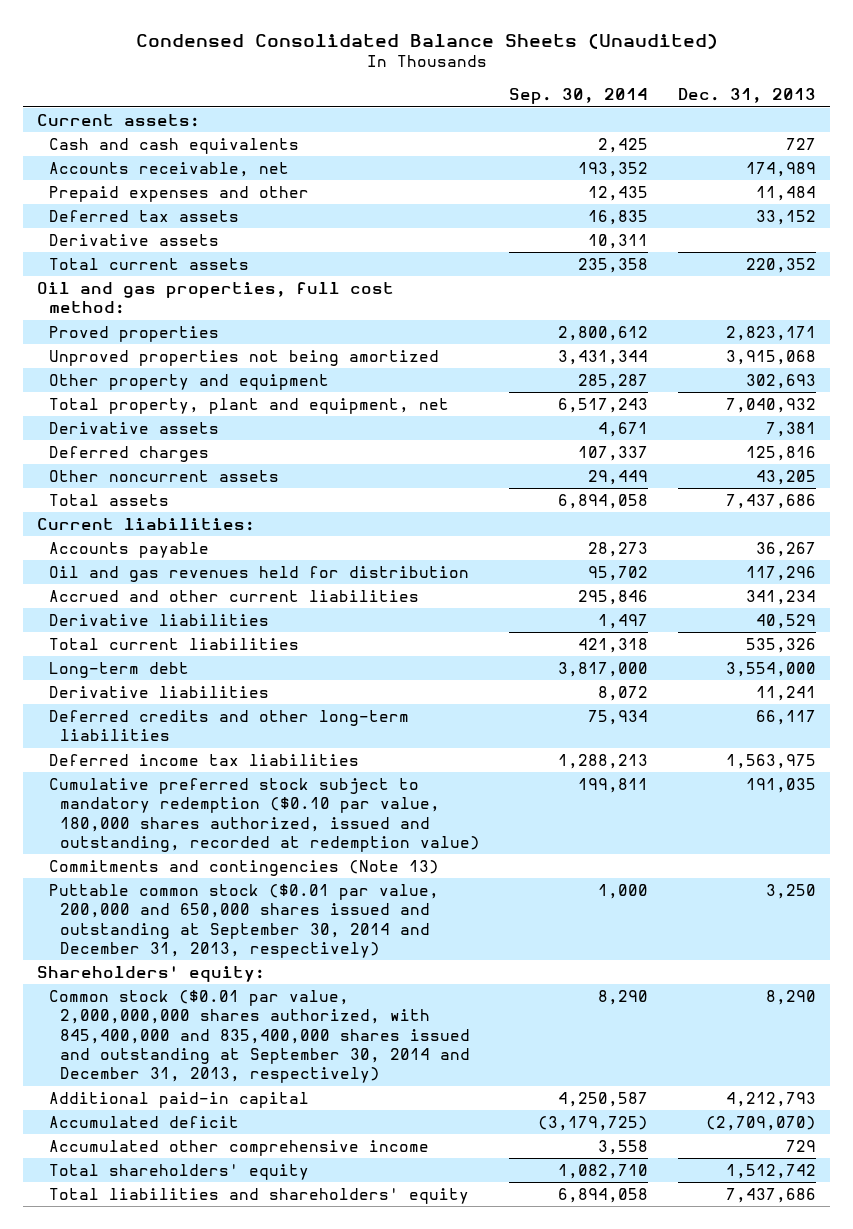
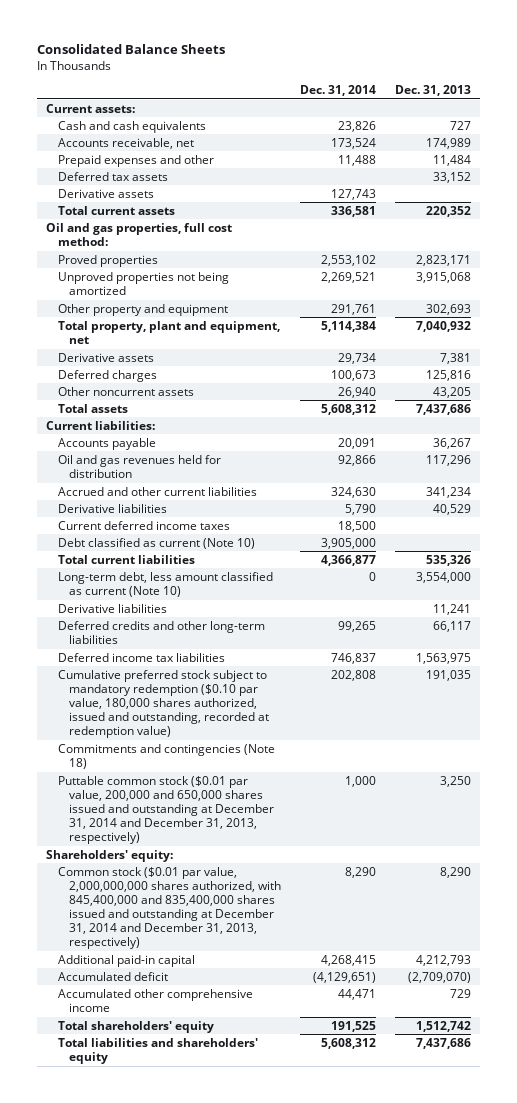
[135,32,718,49] Condensed Consolidated Balance Sheets (Unaudited) -> [36,44,225,55] Consolidated Balance Sheets
[509,88,649,105] Sep. 30, 2014 -> none
none -> [299,84,376,96] Dec. 31, 2014
none -> [57,520,230,530] Current deferred income taxes
none -> [57,537,255,549] Debt classified as current (Note 10)
[48,661,189,678] Long-term debt -> [57,571,273,597] Long-term debt, less amount classified as current (Note 10)
[48,859,439,876] Commitments and contingencies (Note 13) -> [57,743,275,769] Commitments and contingencies (Note 18)
[48,883,439,959] Puttable common stock ($0.01 par value, 200,000 and 650,000 shares issued and outstanding at September 30, 2014 and December 31, 2013, respectively) -> [57,775,275,845] Puttable common stock ($0.01 par value, 200,000 and 650,000 shares issued and outstanding at December 31, 2014 and December 31, 2013, respectively)
[48,989,470,1084] Common stock ($0.01 par value, 2,000,000,000 shares authorized, with 845,400,000 and 835,400,000 shares issued and outstanding at September 30, 2014 and December 31, 2013, respectively) -> [57,866,282,950] Common stock ($0.01 par value, 2,000,000,000 shares authorized, with 845,400,000 and 835,400,000 shares issued and outstanding at December 31, 2014 and December 31, 2013, respectively)

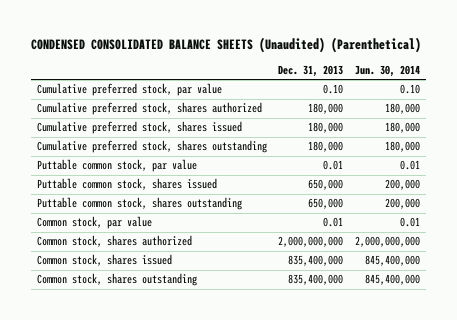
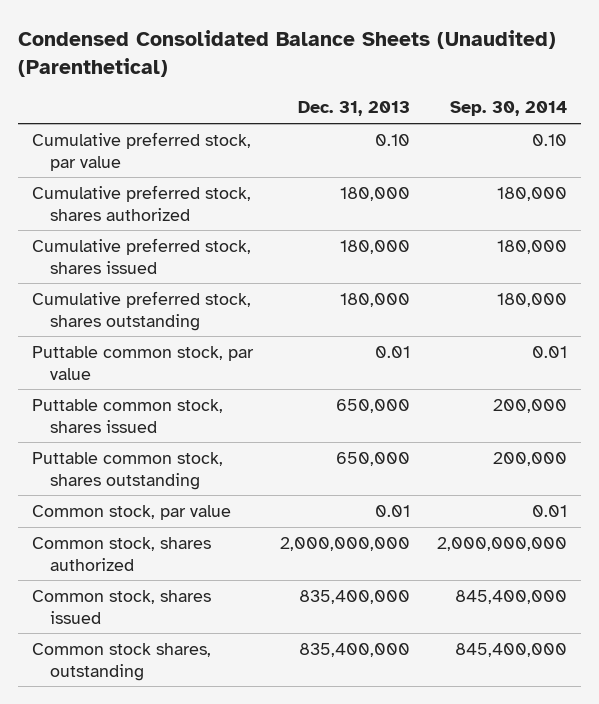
[30,36,421,53] CONDENSED CONSOLIDATED BALANCE SHEETS (Unaudited) (Parenthetical) -> [18,29,557,77] Condensed Consolidated Balance Sheets (Unaudited) (Parenthetical)
[355,64,421,77] Jun. 30, 2014 -> none
none -> [450,101,568,117] Sep. 30, 2014
[36,273,197,287] Common stock, shares outstanding -> [31,642,211,681] Common stock shares, outstanding

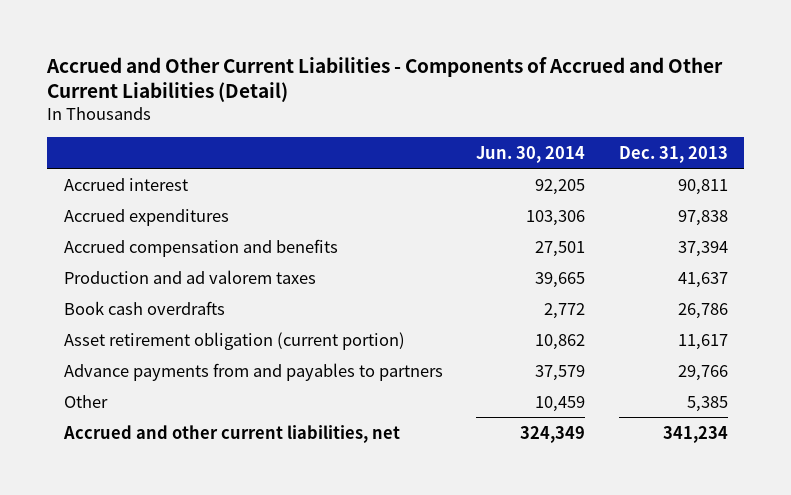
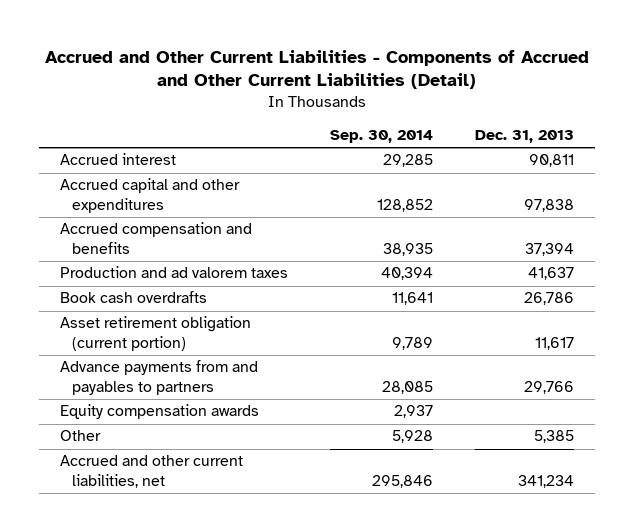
[476,145,586,163] Jun. 30, 2014 -> none
none -> [329,130,433,144] Sep. 30, 2014
[63,208,229,226] Accrued expenditures -> [59,178,240,213] Accrued capital and other expenditures
none -> [59,404,259,420] Equity compensation awards

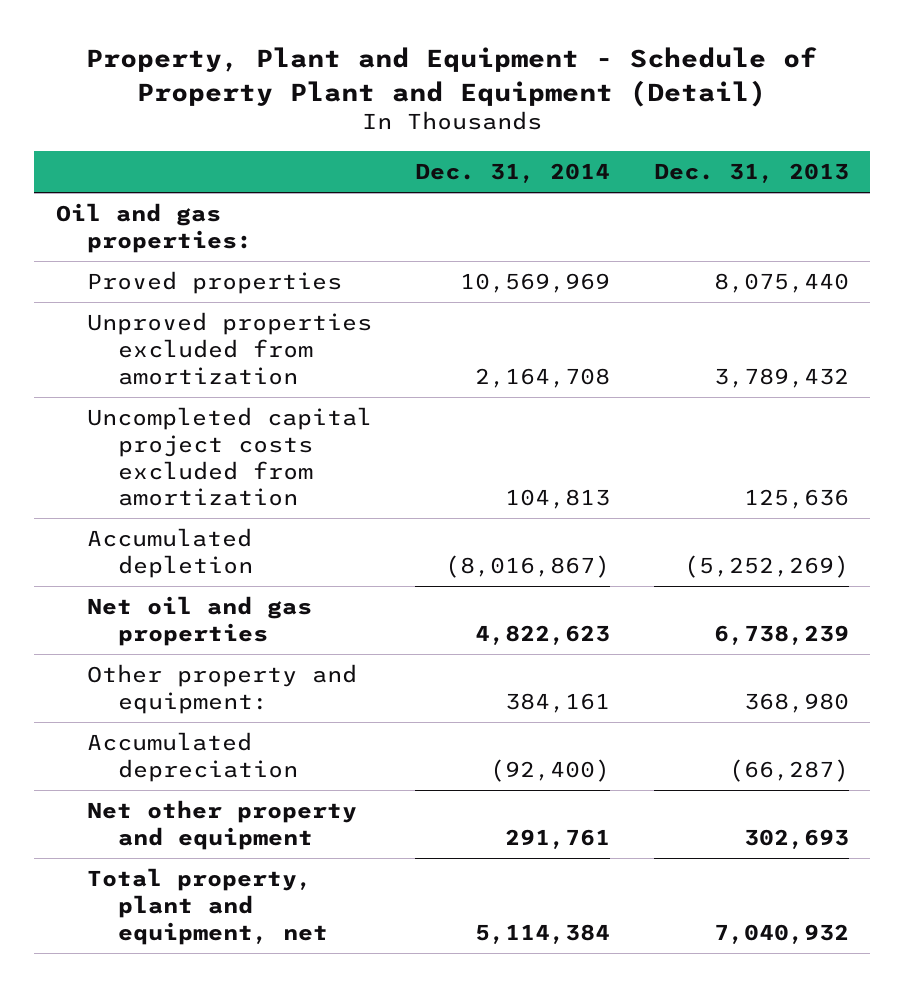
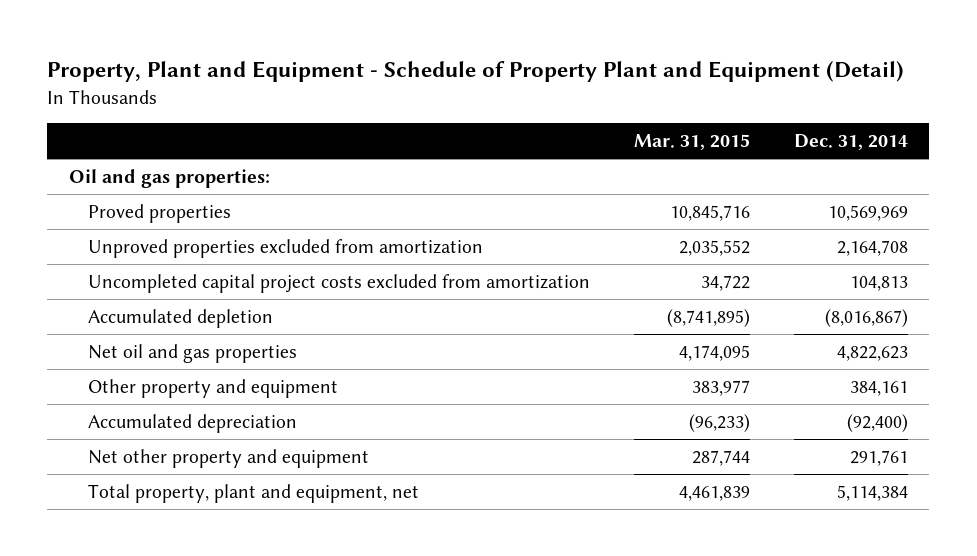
[653,162,849,183] Dec. 31, 2013 -> none
none -> [633,133,750,150] Mar. 31, 2015
[87,664,358,714] Other property and equipment: -> [87,379,338,399] Other property and equipment

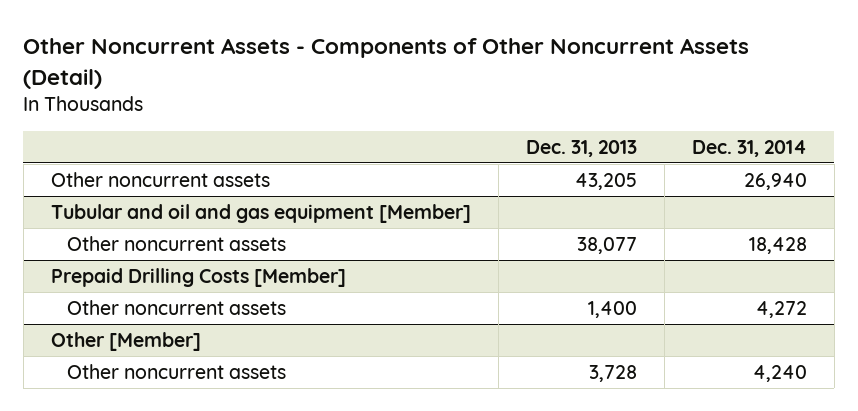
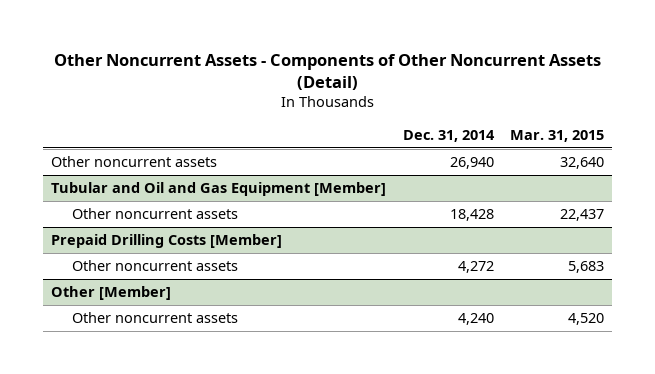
[525,139,637,157] Dec. 31, 2013 -> none
none -> [509,129,604,142] Mar. 31, 2015
[50,203,471,223] Tubular and oil and gas equipment [Member] -> [51,182,387,197] Tubular and Oil and Gas Equipment [Member]

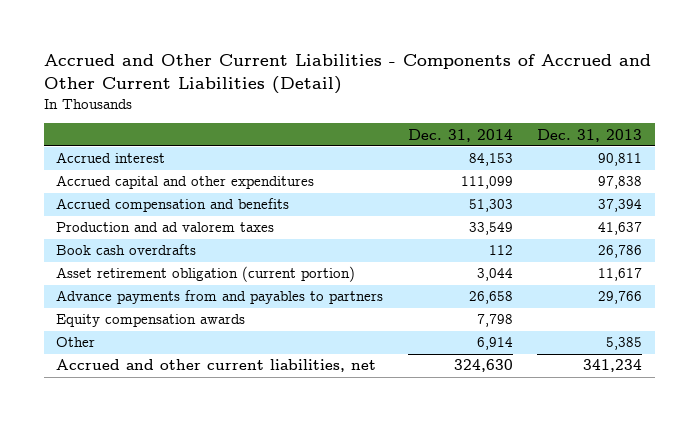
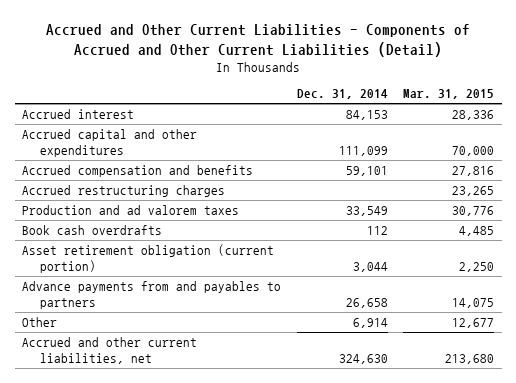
[537,128,643,142] Dec. 31, 2013 -> none
none -> [403,89,495,100] Mar. 31, 2015
[468,199,513,213] 51,303 -> [345,165,388,176] 59,101
none -> [22,184,226,197] Accrued restructuring charges
[55,314,245,328] Equity compensation awards -> none

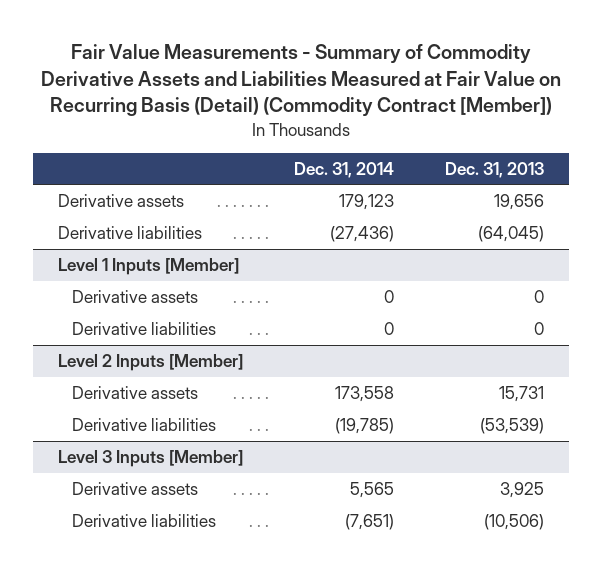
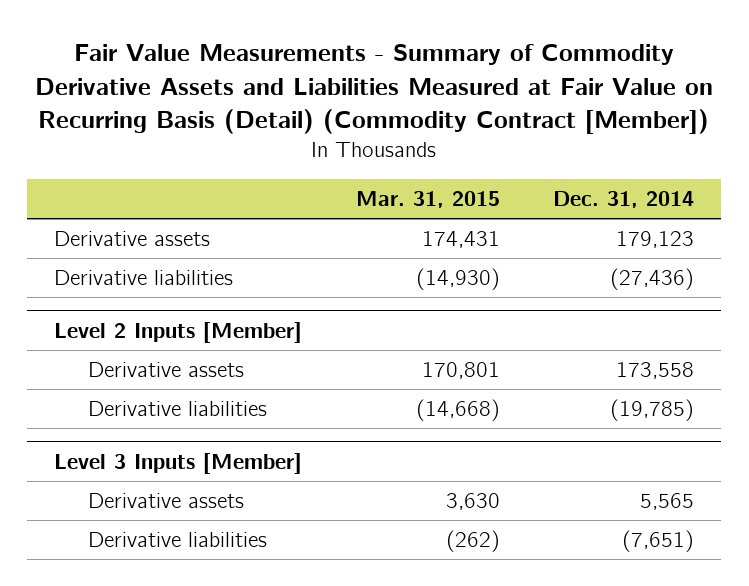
[444,161,544,178] Dec. 31, 2013 -> none
none -> [355,191,500,209] Mar. 31, 2015
[58,258,240,276] Level 1 Inputs [Member] -> none
[72,290,199,304] Derivative assets -> none
[72,322,217,336] Derivative liabilities -> none

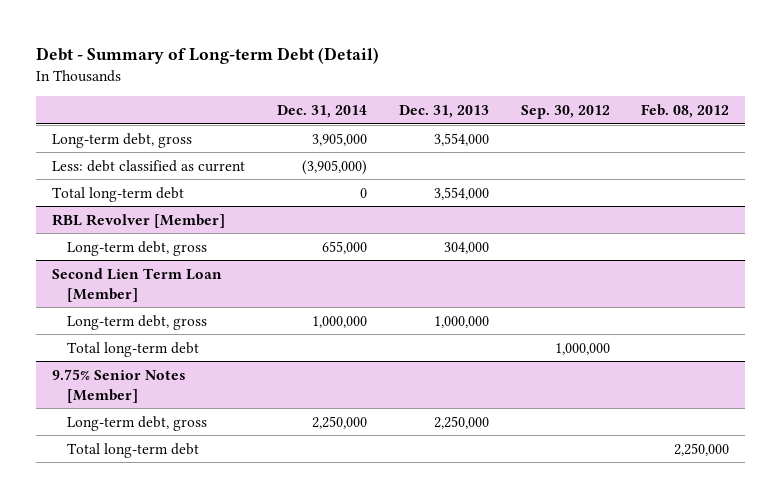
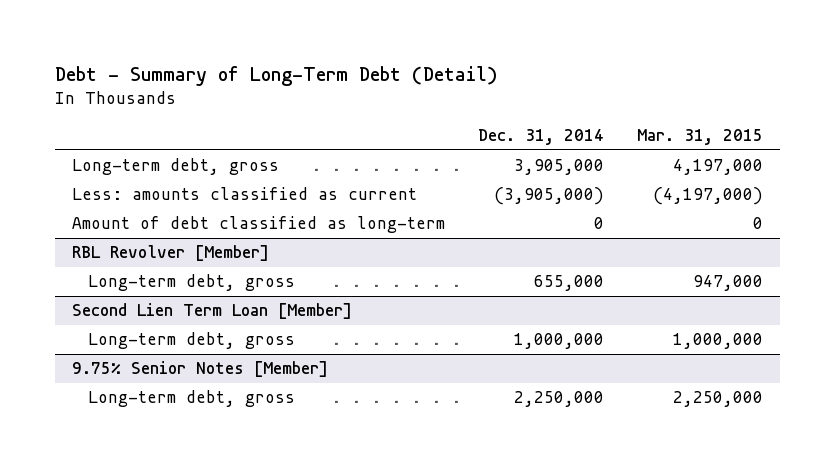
[36,47,380,65] Debt - Summary of Long-term Debt (Detail) -> [55,66,499,87] Debt - Summary of Long-Term Debt (Detail)
[398,105,489,119] Dec. 31, 2013 -> none
[520,105,610,120] Sep. 30, 2012 -> none
[641,104,730,119] Feb. 08, 2012 -> none
none -> [637,128,764,145] Mar. 31, 2015
[52,159,246,172] Less: debt classified as current -> [71,187,417,201] Less: amounts classified as current
[52,186,185,202] Total long-term debt -> [71,216,445,234] Amount of debt classified as long-term
[66,341,199,357] Total long-term debt -> none
[66,442,199,458] Total long-term debt -> none

